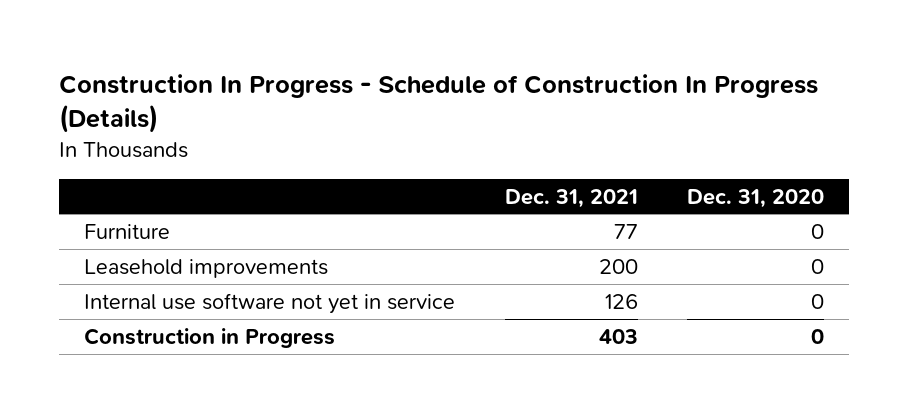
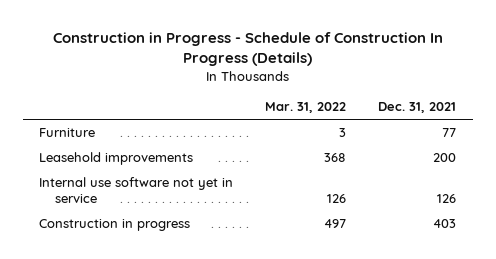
[58,74,818,134] Construction In Progress - Schedule of Construction In Progress (Details) -> [52,32,443,67] Construction in Progress - Schedule of Construction In Progress (Details)
[687,188,825,208] Dec. 31, 2020 -> none
none -> [265,102,347,114] Mar. 31, 2022
[83,327,335,348] Construction in Progress -> [39,219,191,232] Construction in progress

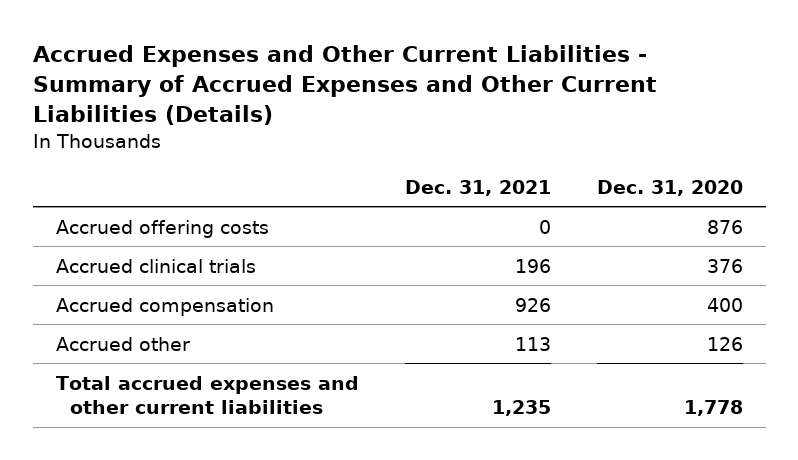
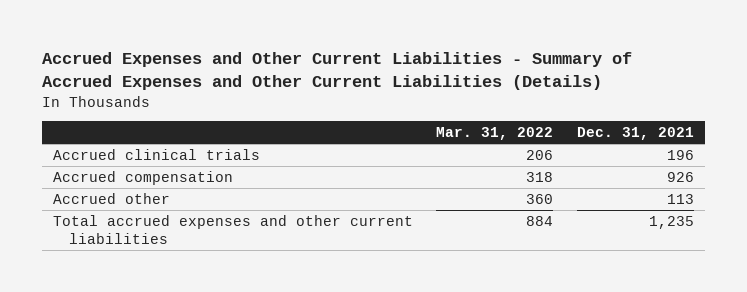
[596,179,743,196] Dec. 31, 2020 -> none
none -> [436,127,554,141] Mar. 31, 2022
[55,219,269,238] Accrued offering costs -> none

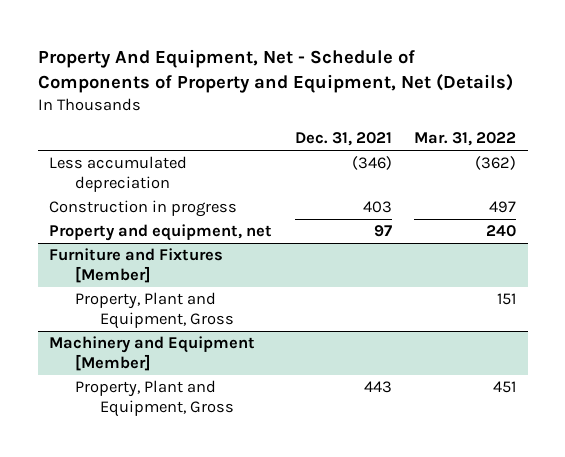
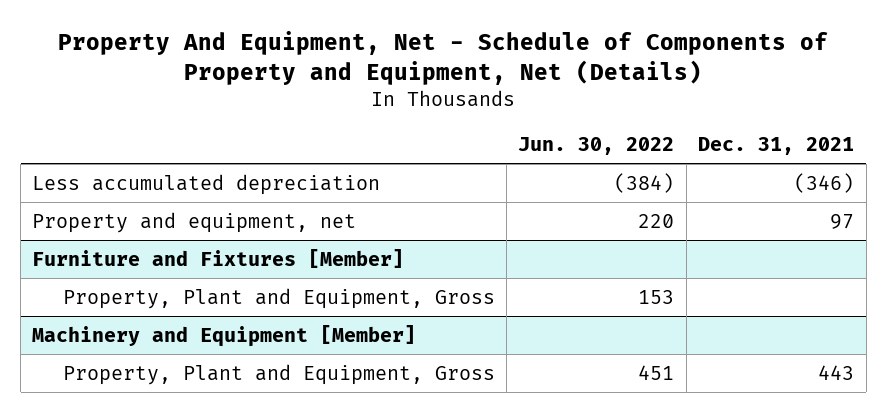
[414,132,517,147] Mar. 31, 2022 -> none
none -> [518,137,675,156] Jun. 30, 2022
[48,200,237,218] Construction in progress -> none

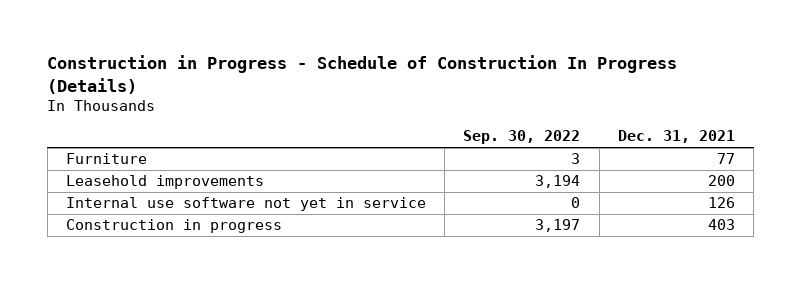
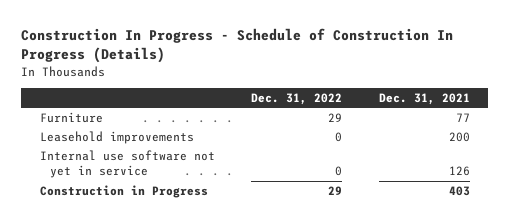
[47,55,678,94] Construction in Progress - Schedule of Construction In Progress (Details) -> [21,28,454,64] Construction In Progress - Schedule of Construction In Progress (Details)
[463,130,581,145] Sep. 30, 2022 -> none
none -> [251,92,343,105] Dec. 31, 2022
[65,219,282,234] Construction in progress -> [39,184,208,198] Construction in Progress

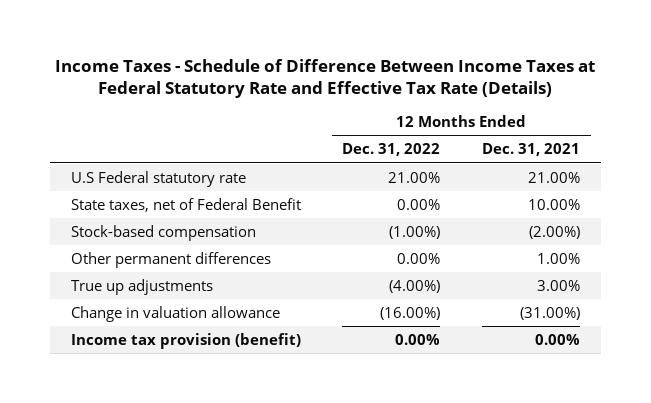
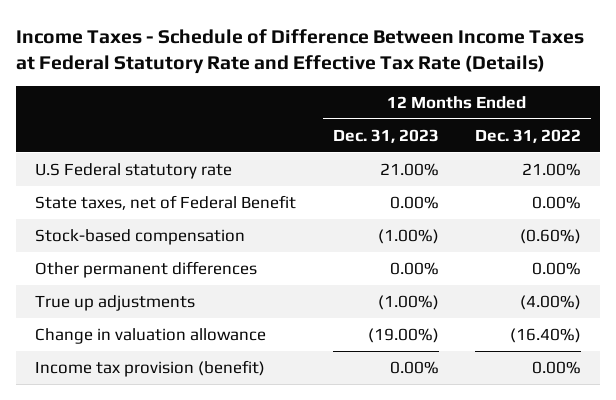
[482,143,581,157] Dec. 31, 2021 -> none
none -> [332,128,439,143] Dec. 31, 2023
[389,225,441,239] (1.00%) -> [520,228,582,244] (0.60%)
[380,306,441,320] (16.00%) -> [510,327,582,343] (16.40%)

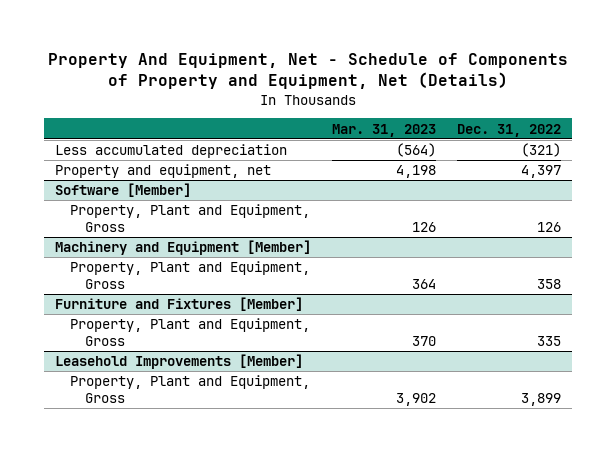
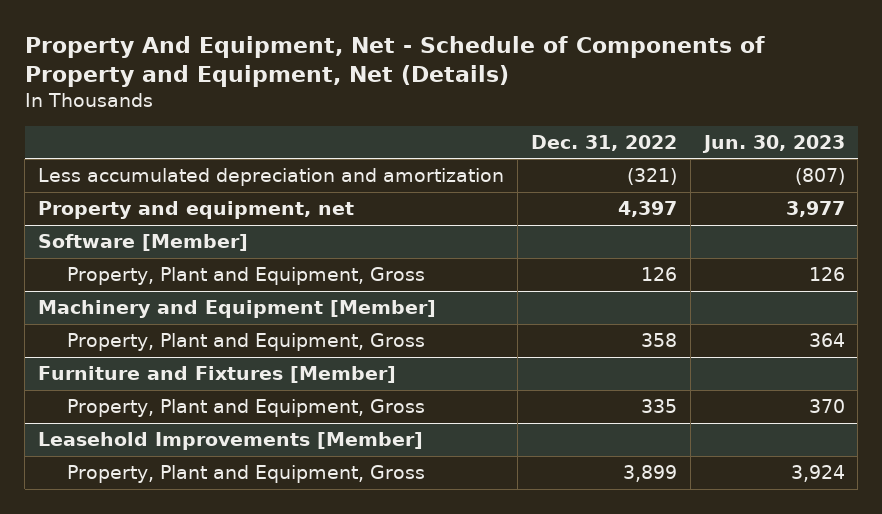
[331,123,436,137] Mar. 31, 2023 -> none
none -> [701,134,845,153] Jun. 30, 2023
[54,144,287,159] Less accumulated depreciation -> [37,168,504,187] Less accumulated depreciation and amortization

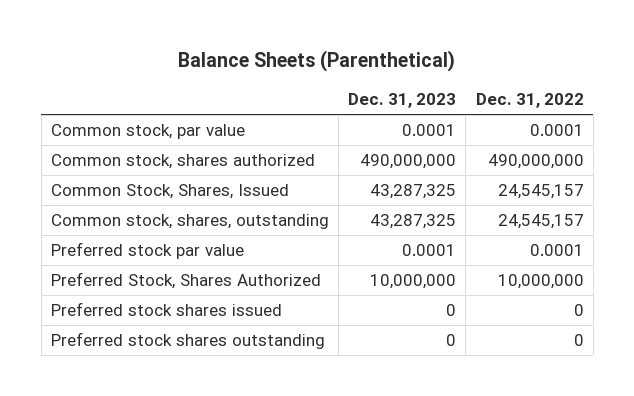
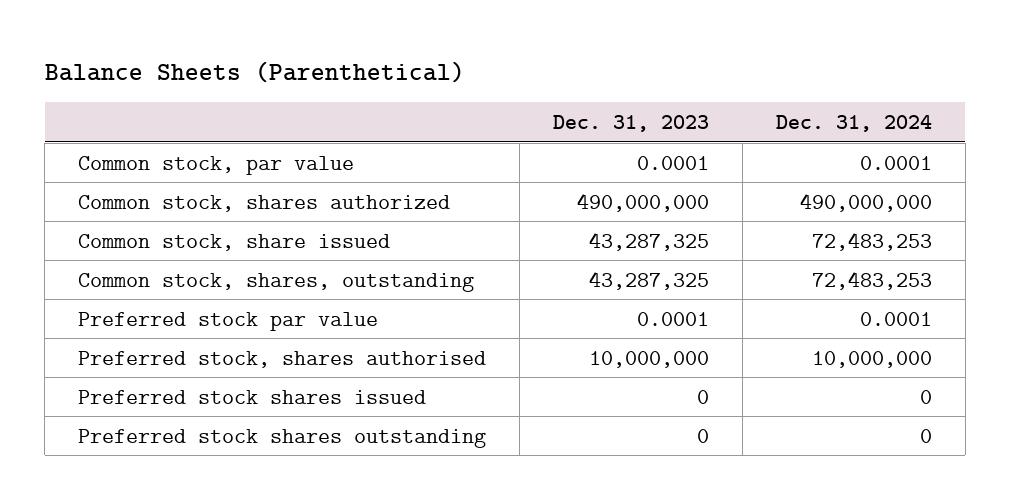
[475,93,584,109] Dec. 31, 2022 -> none
none -> [775,115,932,133] Dec. 31, 2024
[50,183,289,199] Common Stock, Shares, Issued -> [77,233,390,251] Common stock, share issued
[50,271,321,289] Preferred Stock, Shares Authorized -> [77,350,486,368] Preferred stock, shares authorised

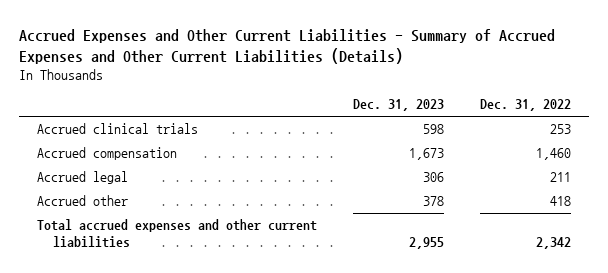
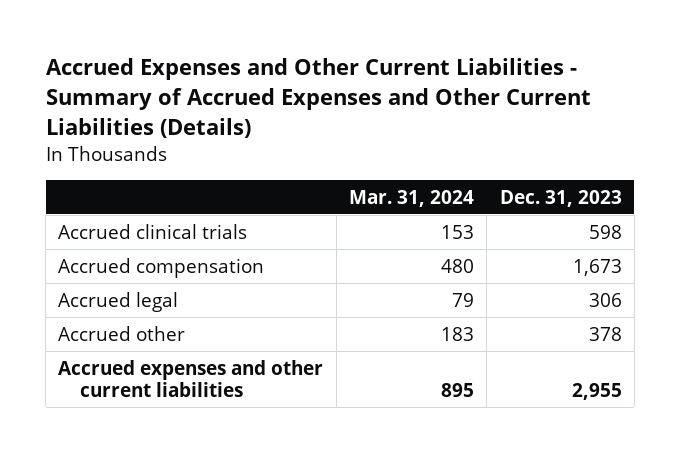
[479,99,571,112] Dec. 31, 2022 -> none
none -> [349,189,475,207] Mar. 31, 2024
[37,219,318,249] Total accrued expenses and other current liabilities -> [58,359,324,398] Accrued expenses and other current liabilities

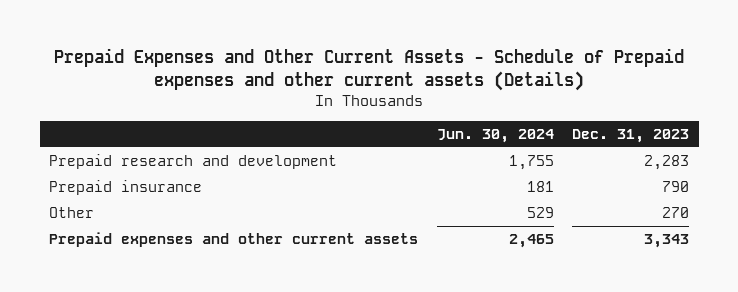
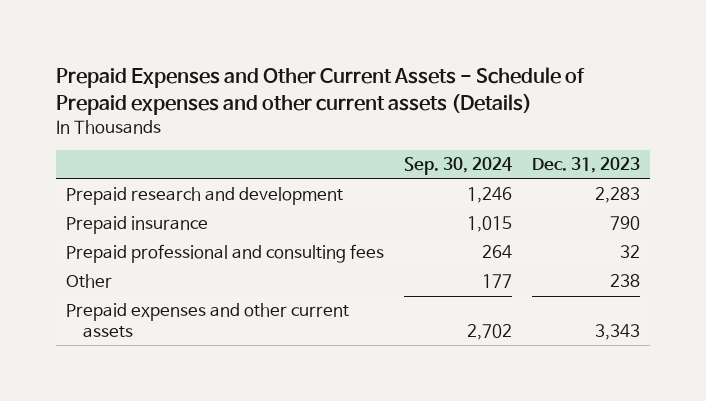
[436,129,554,144] Jun. 30, 2024 -> none
none -> [403,157,512,176] Sep. 30, 2024
none -> [65,244,384,264] Prepaid professional and consulting fees
[662,207,690,219] 270 -> [609,274,640,288] 238

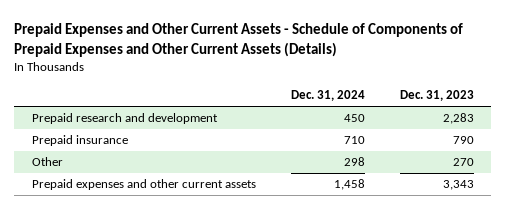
[56,66,586,115] Prepaid Expenses and Other Current Assets - Schedule of Prepaid expenses and other current assets (Details) -> [14,23,464,57] Prepaid Expenses and Other Current Assets - Schedule of Components of Prepaid Expenses and Other Current Assets (Details)
[403,157,512,176] Sep. 30, 2024 -> none
none -> [290,90,365,102] Dec. 31, 2024
[65,244,384,264] Prepaid professional and consulting fees -> none
[609,274,640,288] 238 -> [452,158,474,167] 270

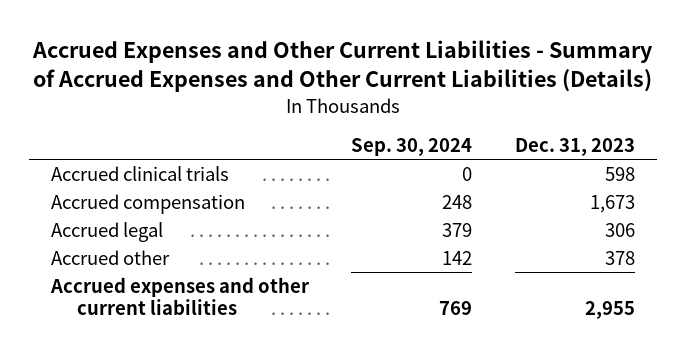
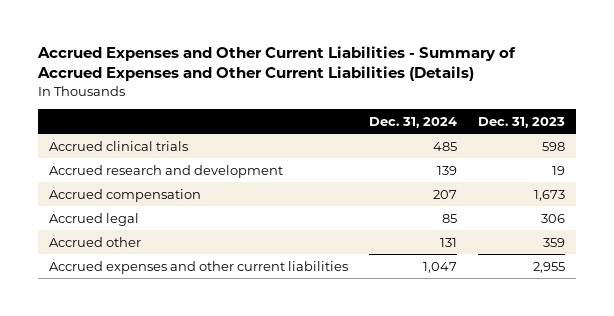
[351,138,473,157] Sep. 30, 2024 -> none
none -> [368,116,457,128] Dec. 31, 2024
none -> [48,164,283,178] Accrued research and development
[605,250,636,265] 378 -> [543,237,566,247] 359

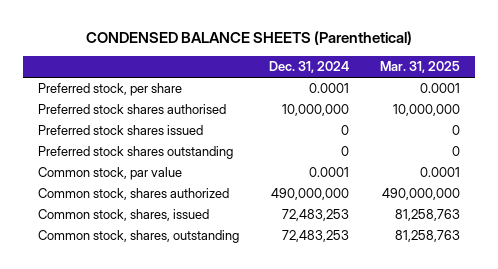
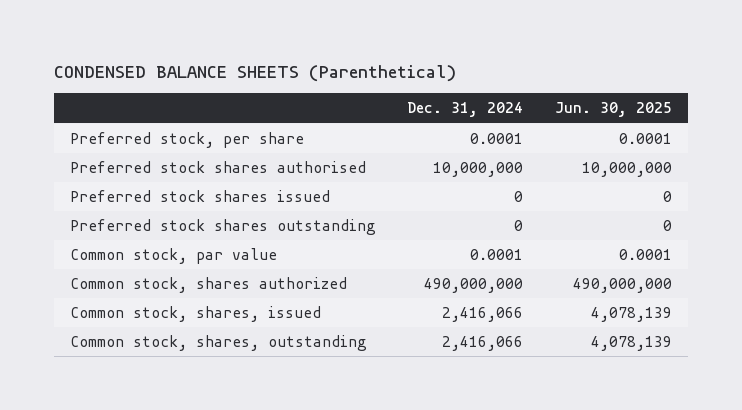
[379,61,460,74] Mar. 31, 2025 -> none
none -> [554,102,672,118] Jun. 30, 2025
[282,209,350,222] 72,483,253 -> [442,306,524,322] 2,416,066
[282,230,350,243] 72,483,253 -> [442,335,524,351] 2,416,066

